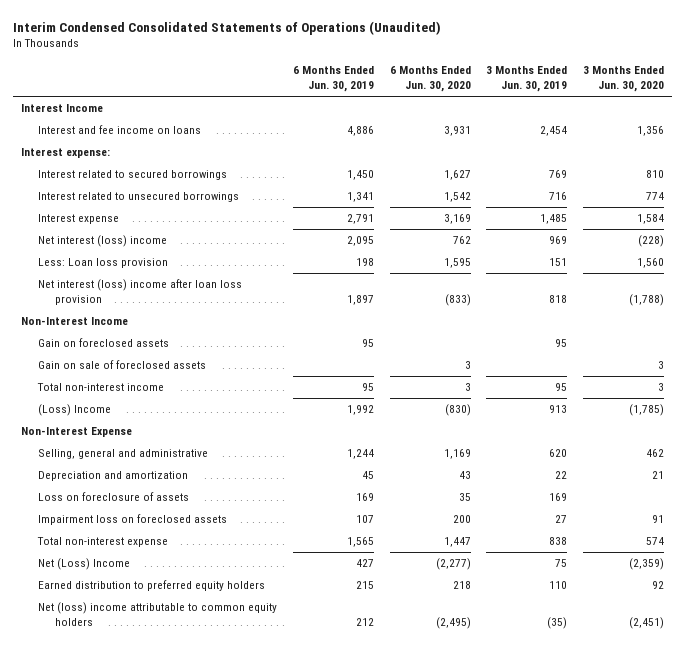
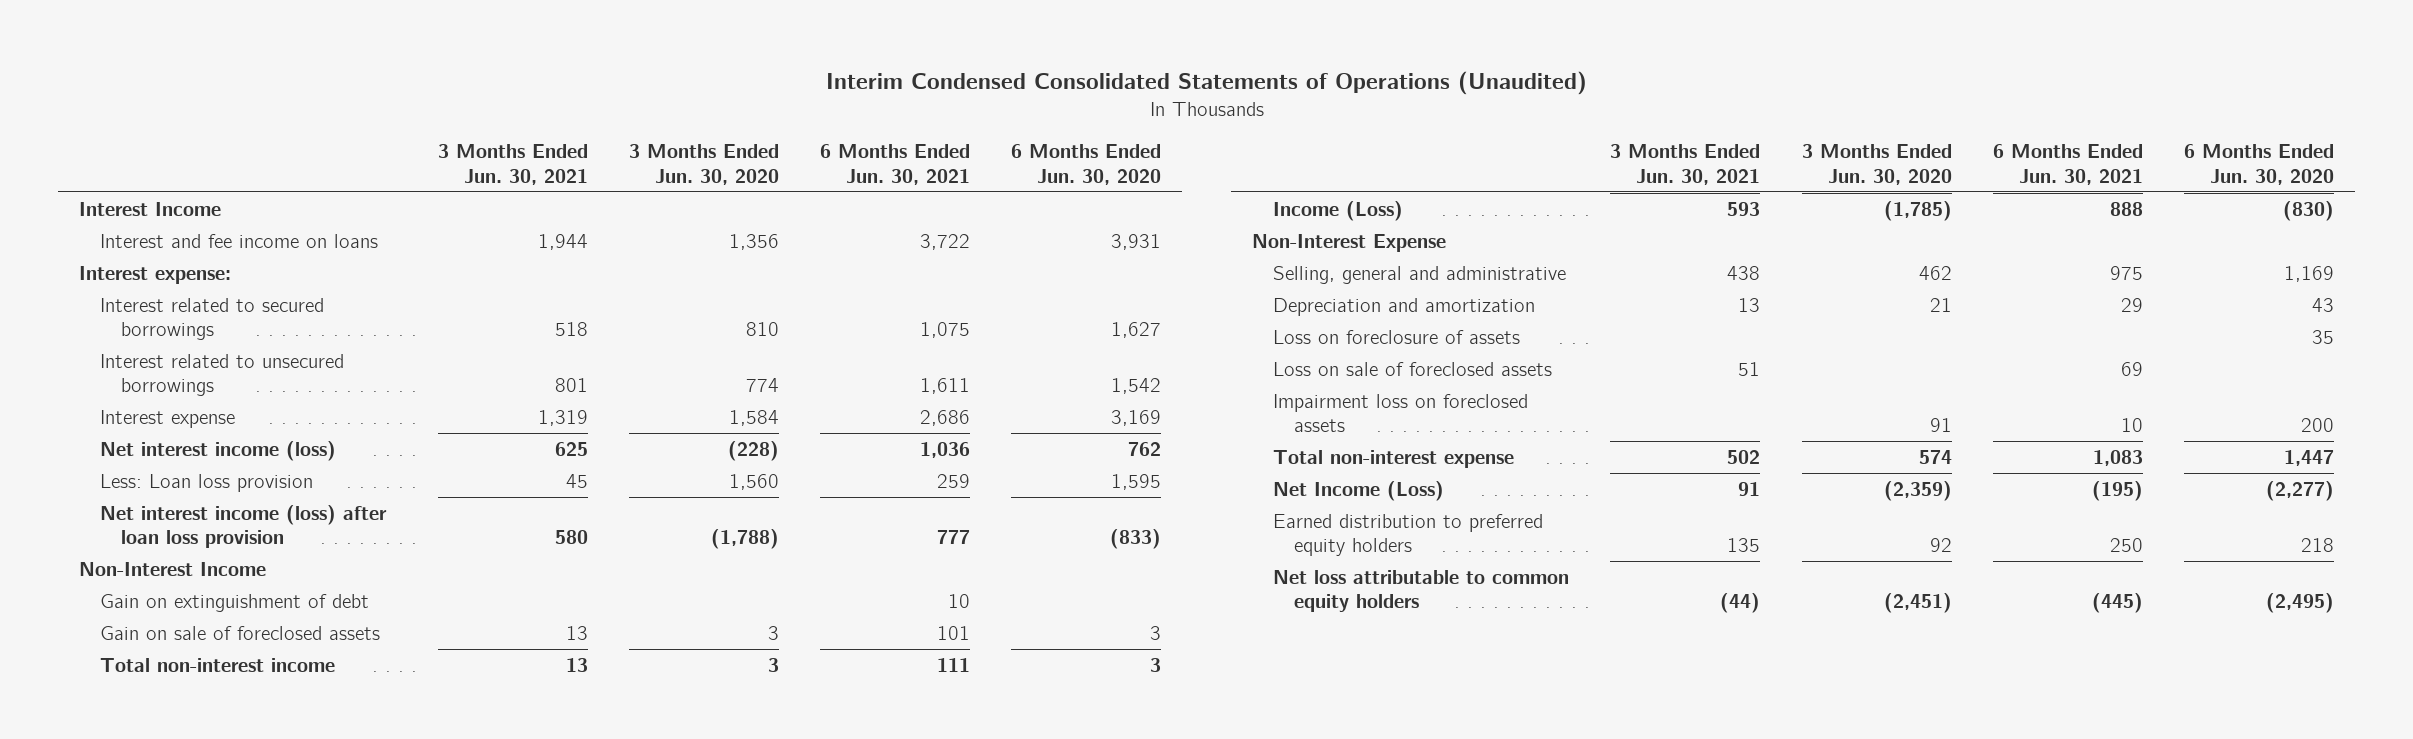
[292,66,374,93] 6 Months Ended Jun. 30, 2019 -> none
[486,66,568,93] 3 Months Ended Jun. 30, 2019 -> none
none -> [437,144,588,185] 3 Months Ended Jun. 30, 2021
none -> [820,144,971,185] 6 Months Ended Jun. 30, 2021
[38,235,168,248] Net interest (loss) income -> [100,440,337,461] Net interest income (loss)
[38,279,243,306] Net interest (loss) income after loan loss provision -> [100,504,388,549] Net interest income (loss) after loan loss provision
[38,338,170,348] Gain on foreclosed assets -> none
none -> [100,593,370,612] Gain on extinguishment of debt
[38,404,112,417] (Loss) Income -> [1273,200,1404,221] Income (Loss)
none -> [1273,361,1553,376] Loss on sale of foreclosed assets
[38,558,131,571] Net (Loss) Income -> [1273,480,1445,501] Net Income (Loss)
[38,602,278,627] Net (loss) income attributable to common equity holders -> [1273,569,1570,613] Net loss attributable to common equity holders

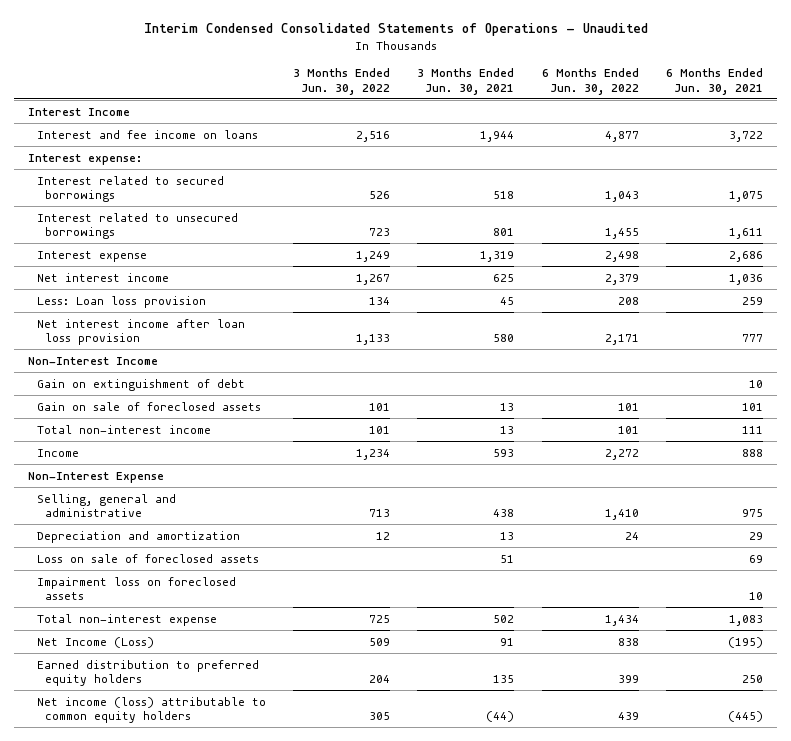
[825,71,1587,96] Interim Condensed Consolidated Statements of Operations (Unaudited) -> [143,23,648,37] Interim Condensed Consolidated Statements of Operations - Unaudited
[628,144,779,185] 3 Months Ended Jun. 30, 2020 -> none
[1011,144,1162,185] 6 Months Ended Jun. 30, 2020 -> none
none -> [293,68,391,95] 3 Months Ended Jun. 30, 2022
none -> [541,68,639,95] 6 Months Ended Jun. 30, 2022
[100,440,337,461] Net interest income (loss) -> [36,272,169,282] Net interest income
[100,504,388,549] Net interest income (loss) after loan loss provision -> [36,318,245,345] Net interest income after loan loss provision
[1273,200,1404,221] Income (Loss) -> [36,448,79,457] Income
[1273,329,1521,344] Loss on foreclosure of assets -> none
[1273,569,1570,613] Net loss attributable to common equity holders -> [36,696,266,723] Net income (loss) attributable to common equity holders

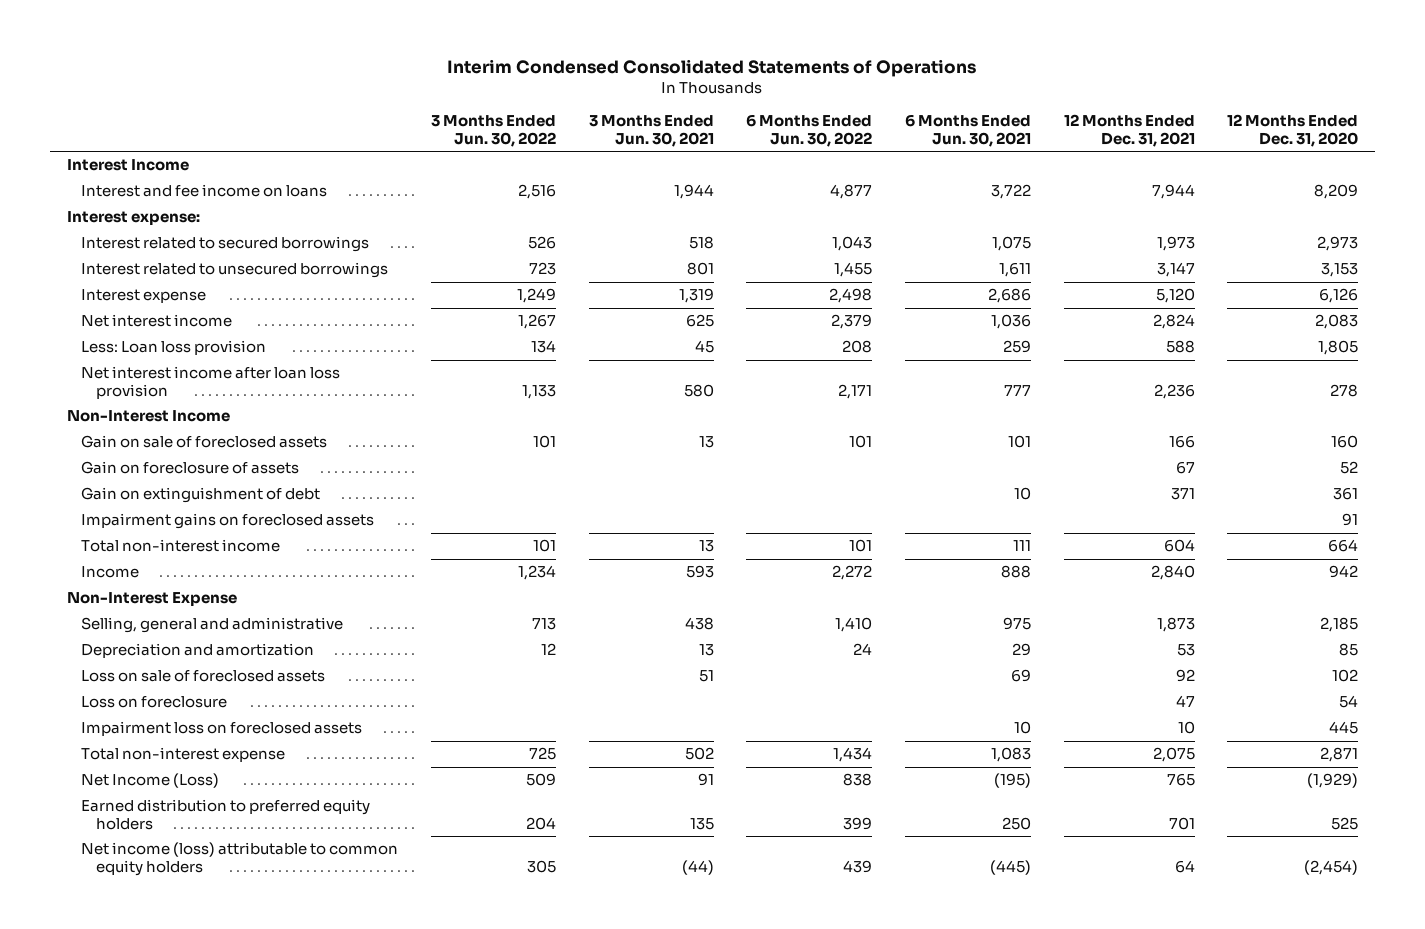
[143,23,648,37] Interim Condensed Consolidated Statements of Operations - Unaudited -> [447,59,977,78] Interim Condensed Consolidated Statements of Operations
none -> [1063,114,1195,147] 12 Months Ended Dec. 31, 2021
none -> [1227,114,1359,147] 12 Months Ended Dec. 31, 2020
none -> [81,461,300,475] Gain on foreclosure of assets
[36,378,245,391] Gain on extinguishment of debt -> [81,487,321,504] Gain on extinguishment of debt
none -> [81,513,375,530] Impairment gains on foreclosed assets
none -> [81,696,228,709] Loss on foreclosure

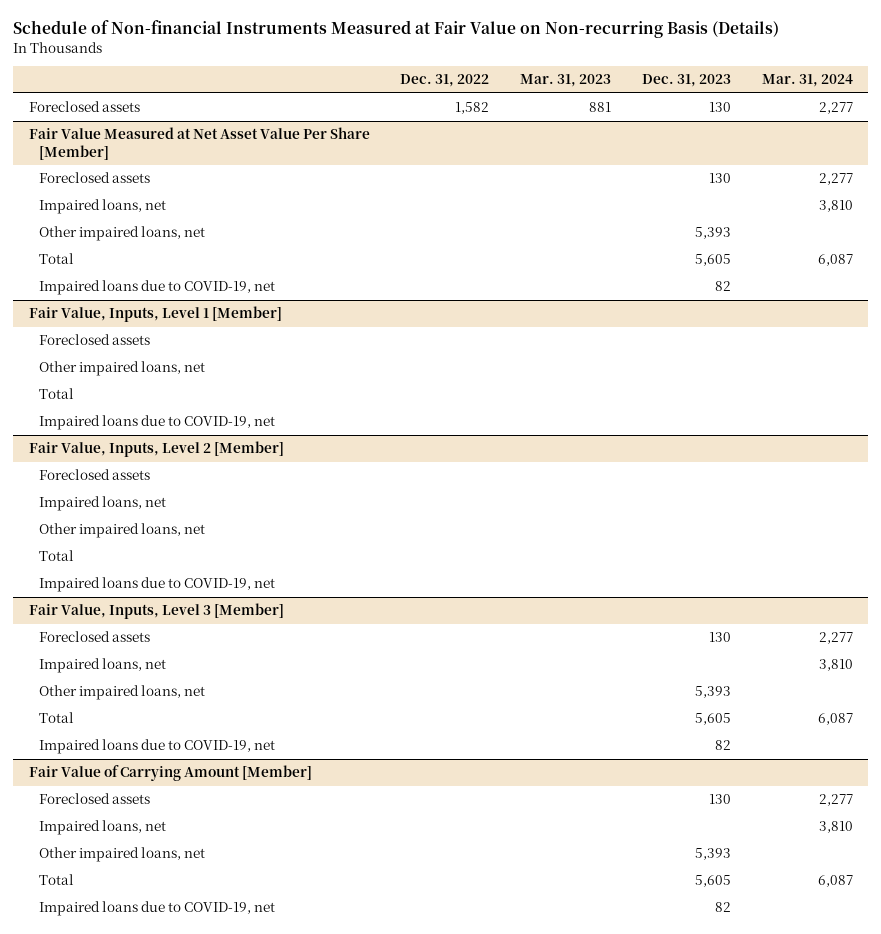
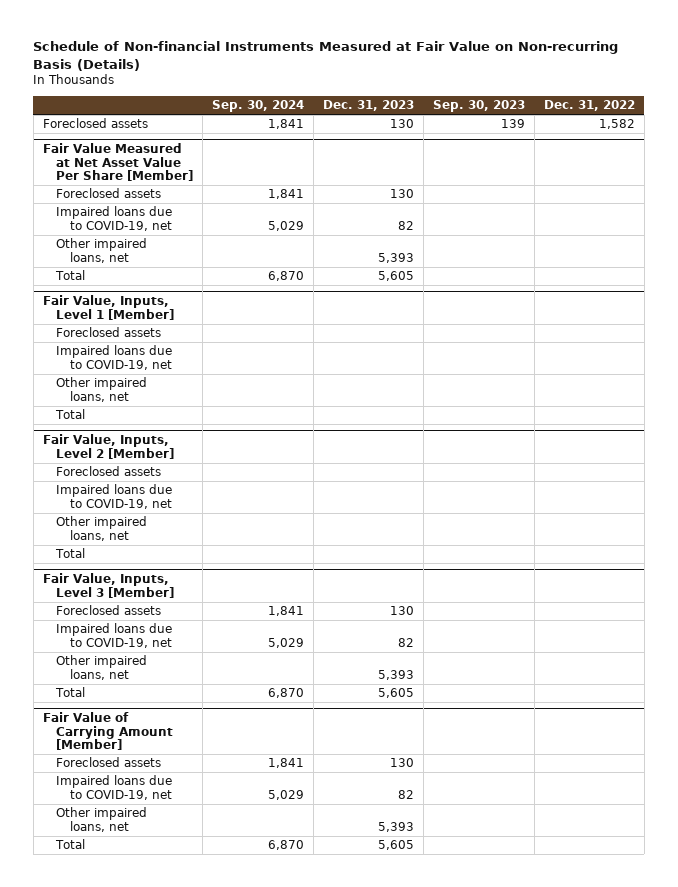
[520,74,612,88] Mar. 31, 2023 -> none
[761,74,853,88] Mar. 31, 2024 -> none
none -> [212,100,305,113] Sep. 30, 2024
none -> [432,100,525,113] Sep. 30, 2023
[39,199,167,215] Impaired loans, net -> none
[39,280,276,296] Impaired loans due to COVID-19, net -> [56,206,173,231] Impaired loans due to COVID-19, net
[39,415,276,431] Impaired loans due to COVID-19, net -> [56,345,173,370] Impaired loans due to COVID-19, net
[39,496,167,512] Impaired loans, net -> none
[39,577,276,593] Impaired loans due to COVID-19, net -> [56,484,173,509] Impaired loans due to COVID-19, net
[39,658,167,674] Impaired loans, net -> none
[39,739,276,755] Impaired loans due to COVID-19, net -> [56,623,173,648] Impaired loans due to COVID-19, net
[39,820,167,836] Impaired loans, net -> none
[39,901,276,917] Impaired loans due to COVID-19, net -> [56,775,173,800] Impaired loans due to COVID-19, net

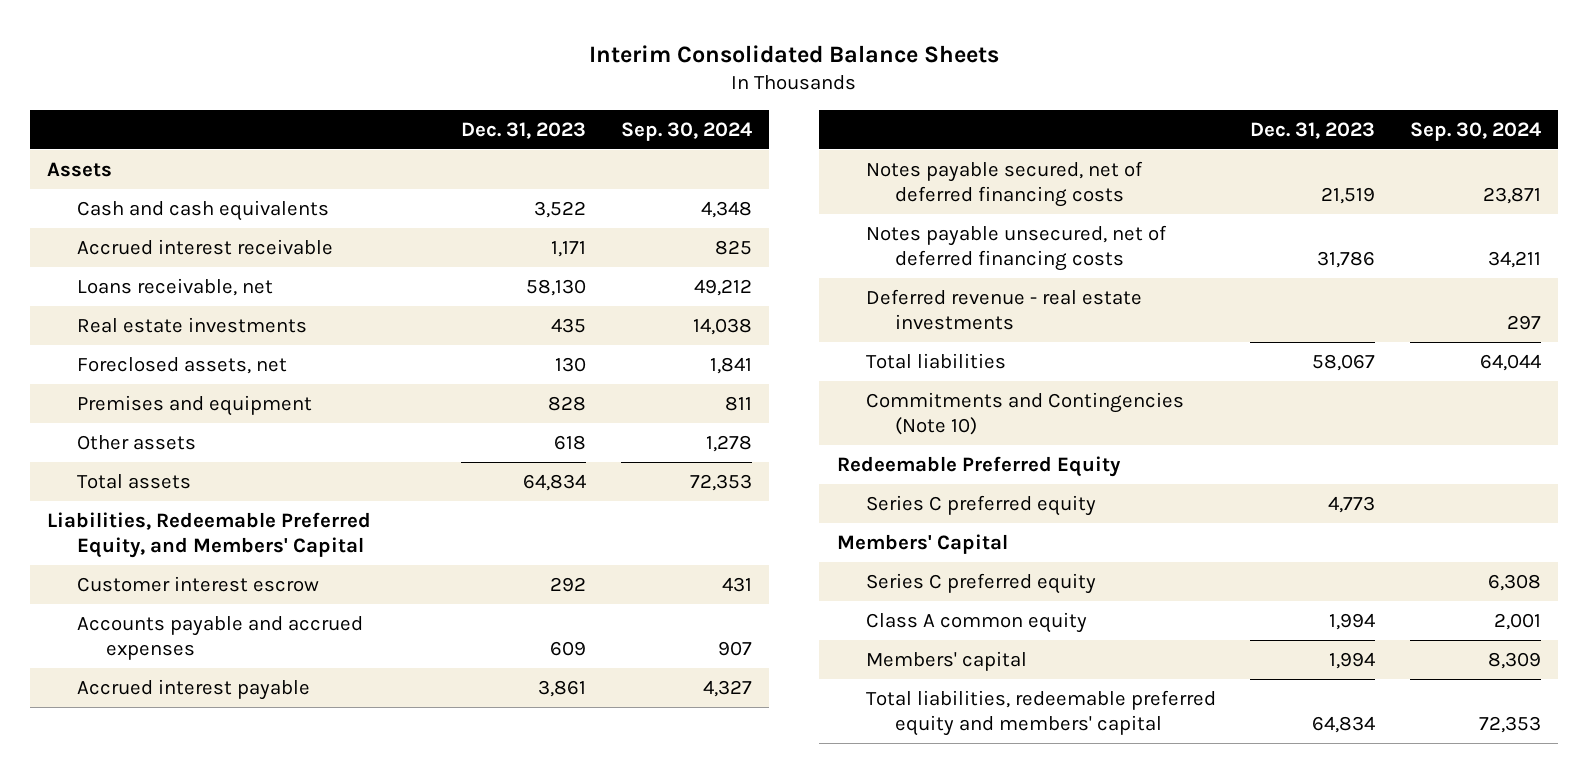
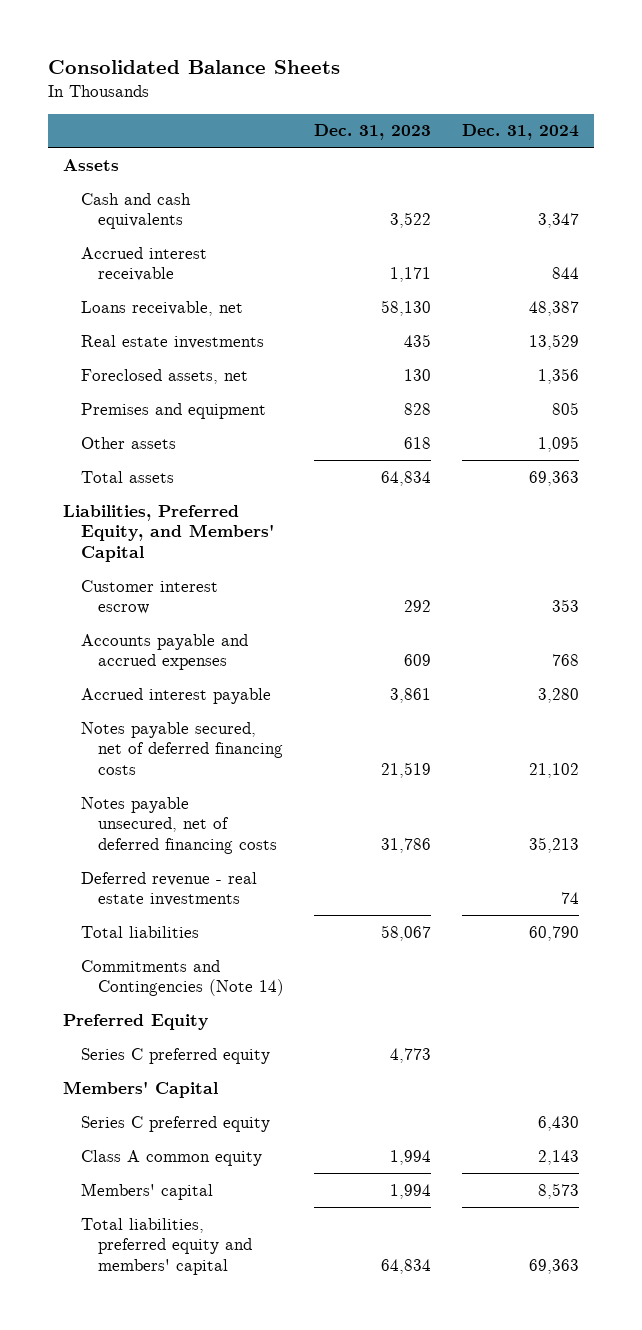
[589,44,1000,63] Interim Consolidated Balance Sheets -> [47,59,340,74] Consolidated Balance Sheets
[620,121,752,141] Sep. 30, 2024 -> none
none -> [461,124,579,141] Dec. 31, 2024
[47,512,372,559] Liabilities, Redeemable Preferred Equity, and Members' Capital -> [62,504,274,563] Liabilities, Preferred Equity, and Members' Capital
[865,392,1184,436] Commitments and Contingencies (Note 10) -> [80,959,285,997] Commitments and Contingencies (Note 14)
[836,456,1121,478] Redeemable Preferred Equity -> [62,1013,208,1030] Preferred Equity
[865,690,1216,737] Total liabilities, redeemable preferred equity and members' capital -> [80,1217,253,1276] Total liabilities, preferred equity and members' capital

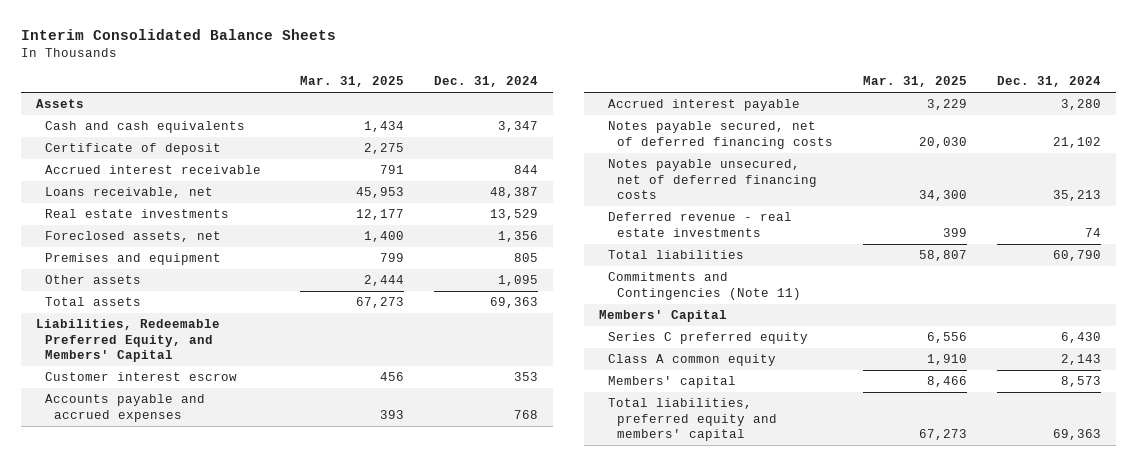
[47,59,340,74] Consolidated Balance Sheets -> [21,29,337,41] Interim Consolidated Balance Sheets
[314,124,432,141] Dec. 31, 2023 -> none
none -> [299,76,404,88] Mar. 31, 2025
none -> [44,143,221,156] Certificate of deposit
[62,504,274,563] Liabilities, Preferred Equity, and Members' Capital -> [35,319,220,362] Liabilities, Redeemable Preferred Equity, and Members' Capital
[62,1013,208,1030] Preferred Equity -> none
[80,1047,270,1064] Series C preferred equity -> none
[80,959,285,997] Commitments and Contingencies (Note 14) -> [608,272,802,300] Commitments and Contingencies (Note 11)

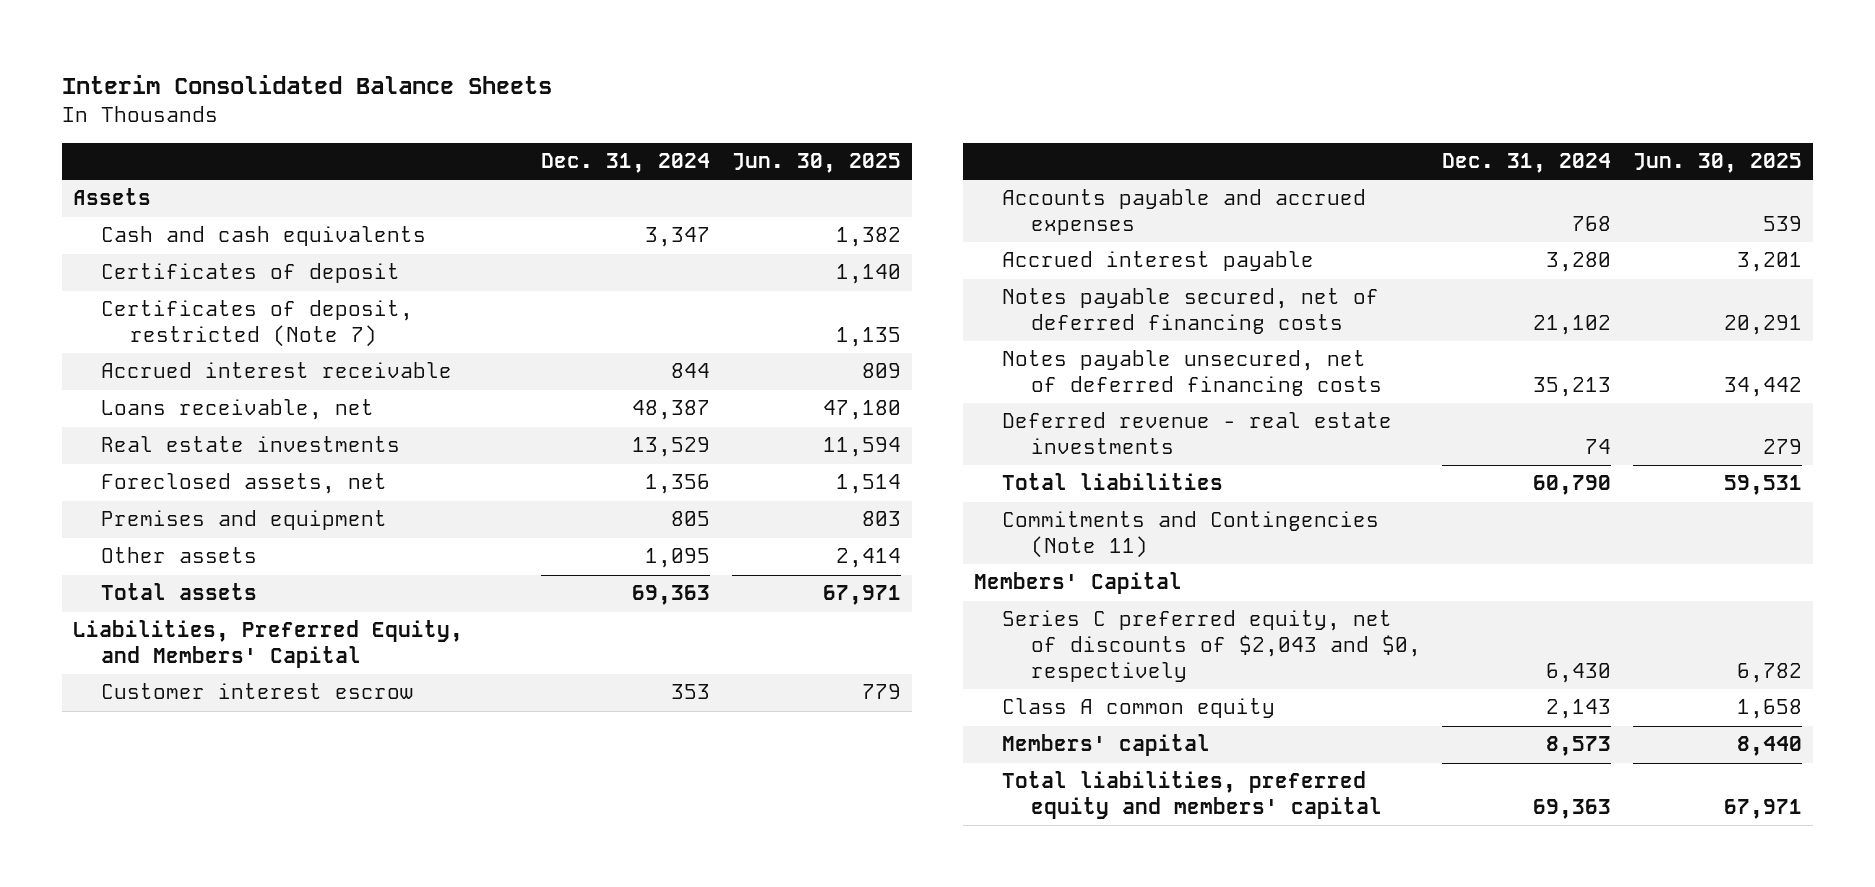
[299,76,404,88] Mar. 31, 2025 -> none
none -> [731,153,901,174] Jun. 30, 2025
[44,143,221,156] Certificate of deposit -> [101,263,401,284] Certificates of deposit
none -> [101,300,414,348] Certificates of deposit, restricted (Note 7)
[35,319,220,362] Liabilities, Redeemable Preferred Equity, and Members' Capital -> [73,620,464,669] Liabilities, Preferred Equity, and Members' Capital
[608,332,809,345] Series C preferred equity -> [1002,610,1421,682] Series C preferred equity, net of discounts of $2,043 and $0, respectively

